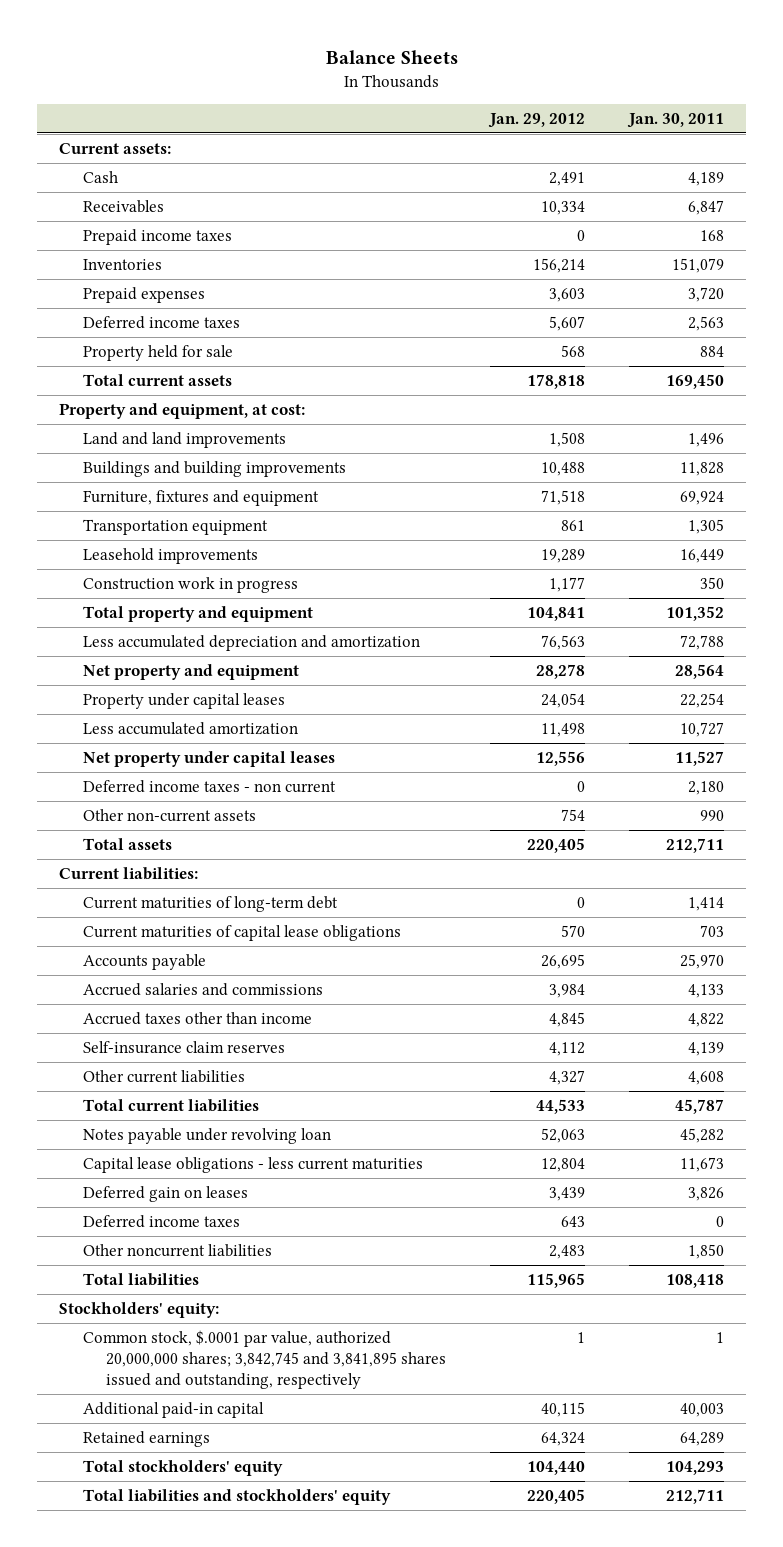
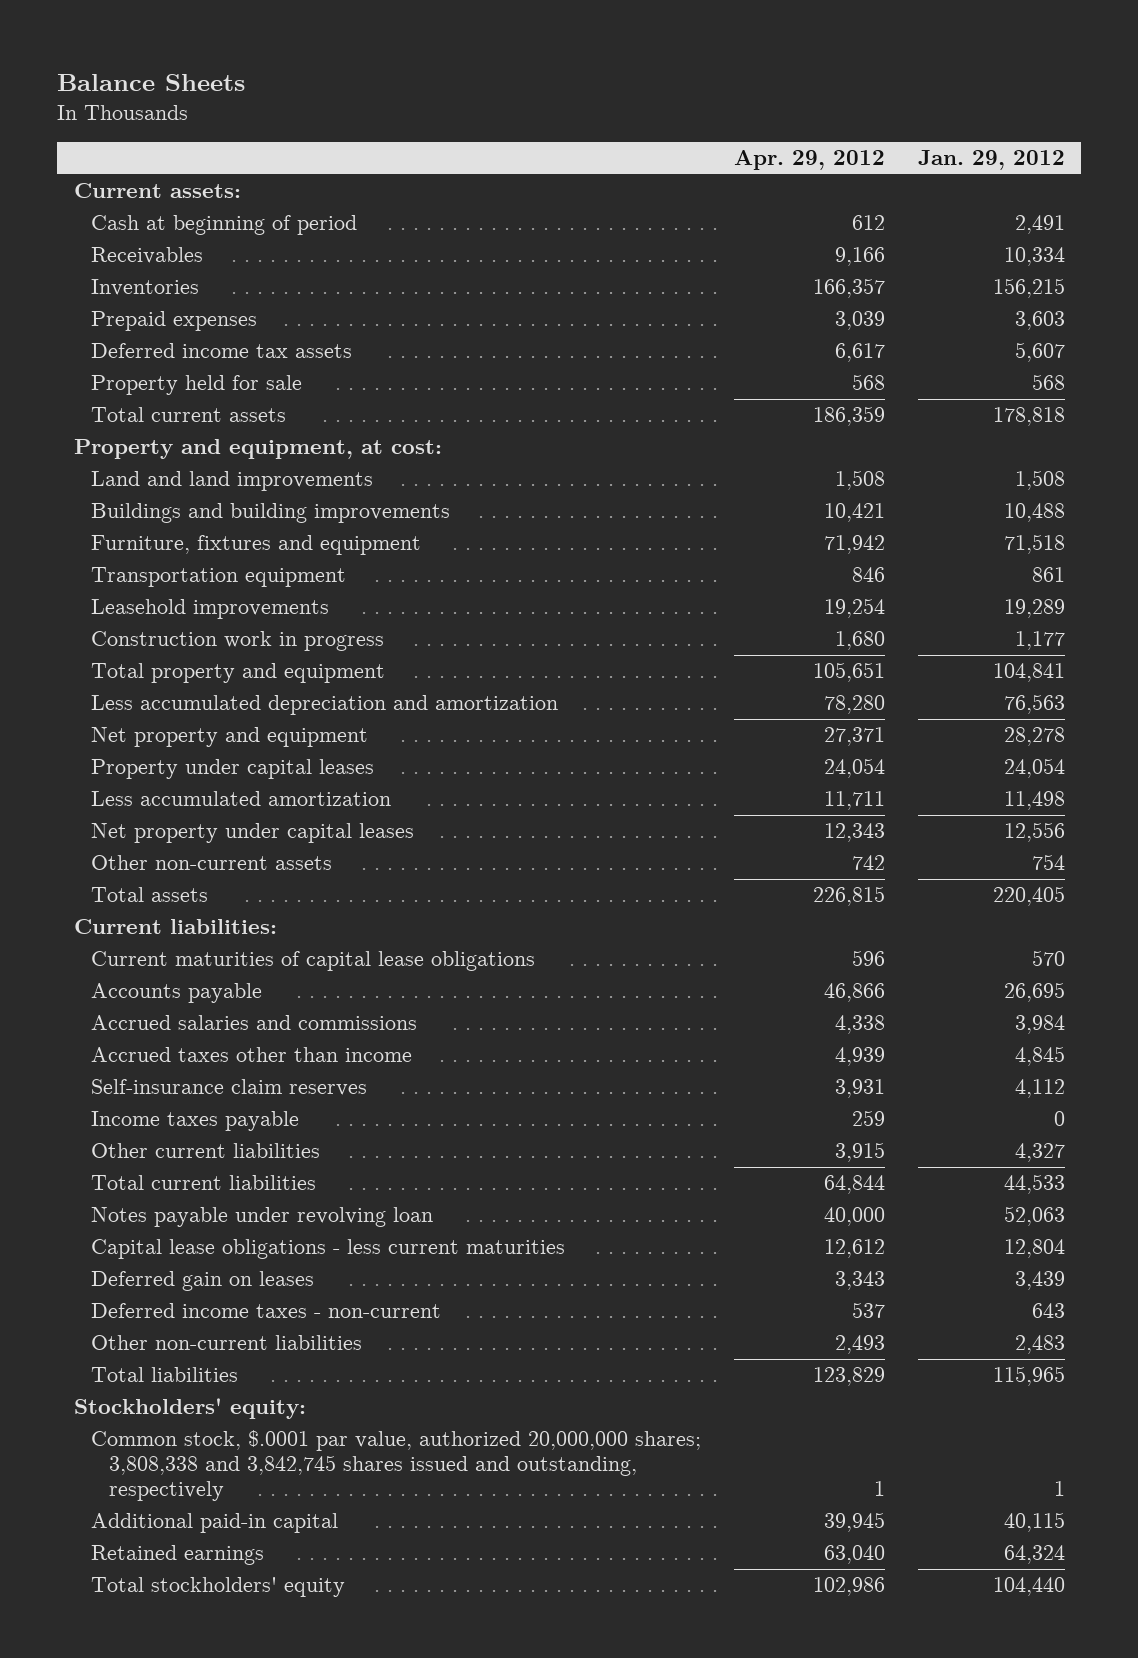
[627,112,725,128] Jan. 30, 2011 -> none
none -> [733,150,885,171] Apr. 29, 2012
[82,171,118,184] Cash -> [91,215,358,236] Cash at beginning of period
[82,229,232,246] Prepaid income taxes -> none
[533,258,586,274] 156,214 -> [992,278,1065,299] 156,215
[82,316,240,330] Deferred income taxes -> [91,343,353,359] Deferred income tax assets
[82,780,336,794] Deferred income taxes - non current -> none
[82,896,338,913] Current maturities of long-term debt -> none
none -> [91,1111,300,1132] Income taxes payable
[82,1215,240,1229] Deferred income taxes -> [91,1303,442,1319] Deferred income taxes - non-current
[82,1244,272,1258] Other noncurrent liabilities -> [91,1335,363,1351] Other non-current liabilities
[82,1330,447,1389] Common stock, $.0001 par value, authorized 20,000,000 shares; 3,842,745 and 3,841,895 shares issued and outstanding, respectively -> [91,1430,702,1502] Common stock, $.0001 par value, authorized 20,000,000 shares; 3,808,338 and 3,842,745 shares issued and outstanding, respectively
[82,1489,391,1506] Total liabilities and stockholders' equity -> none

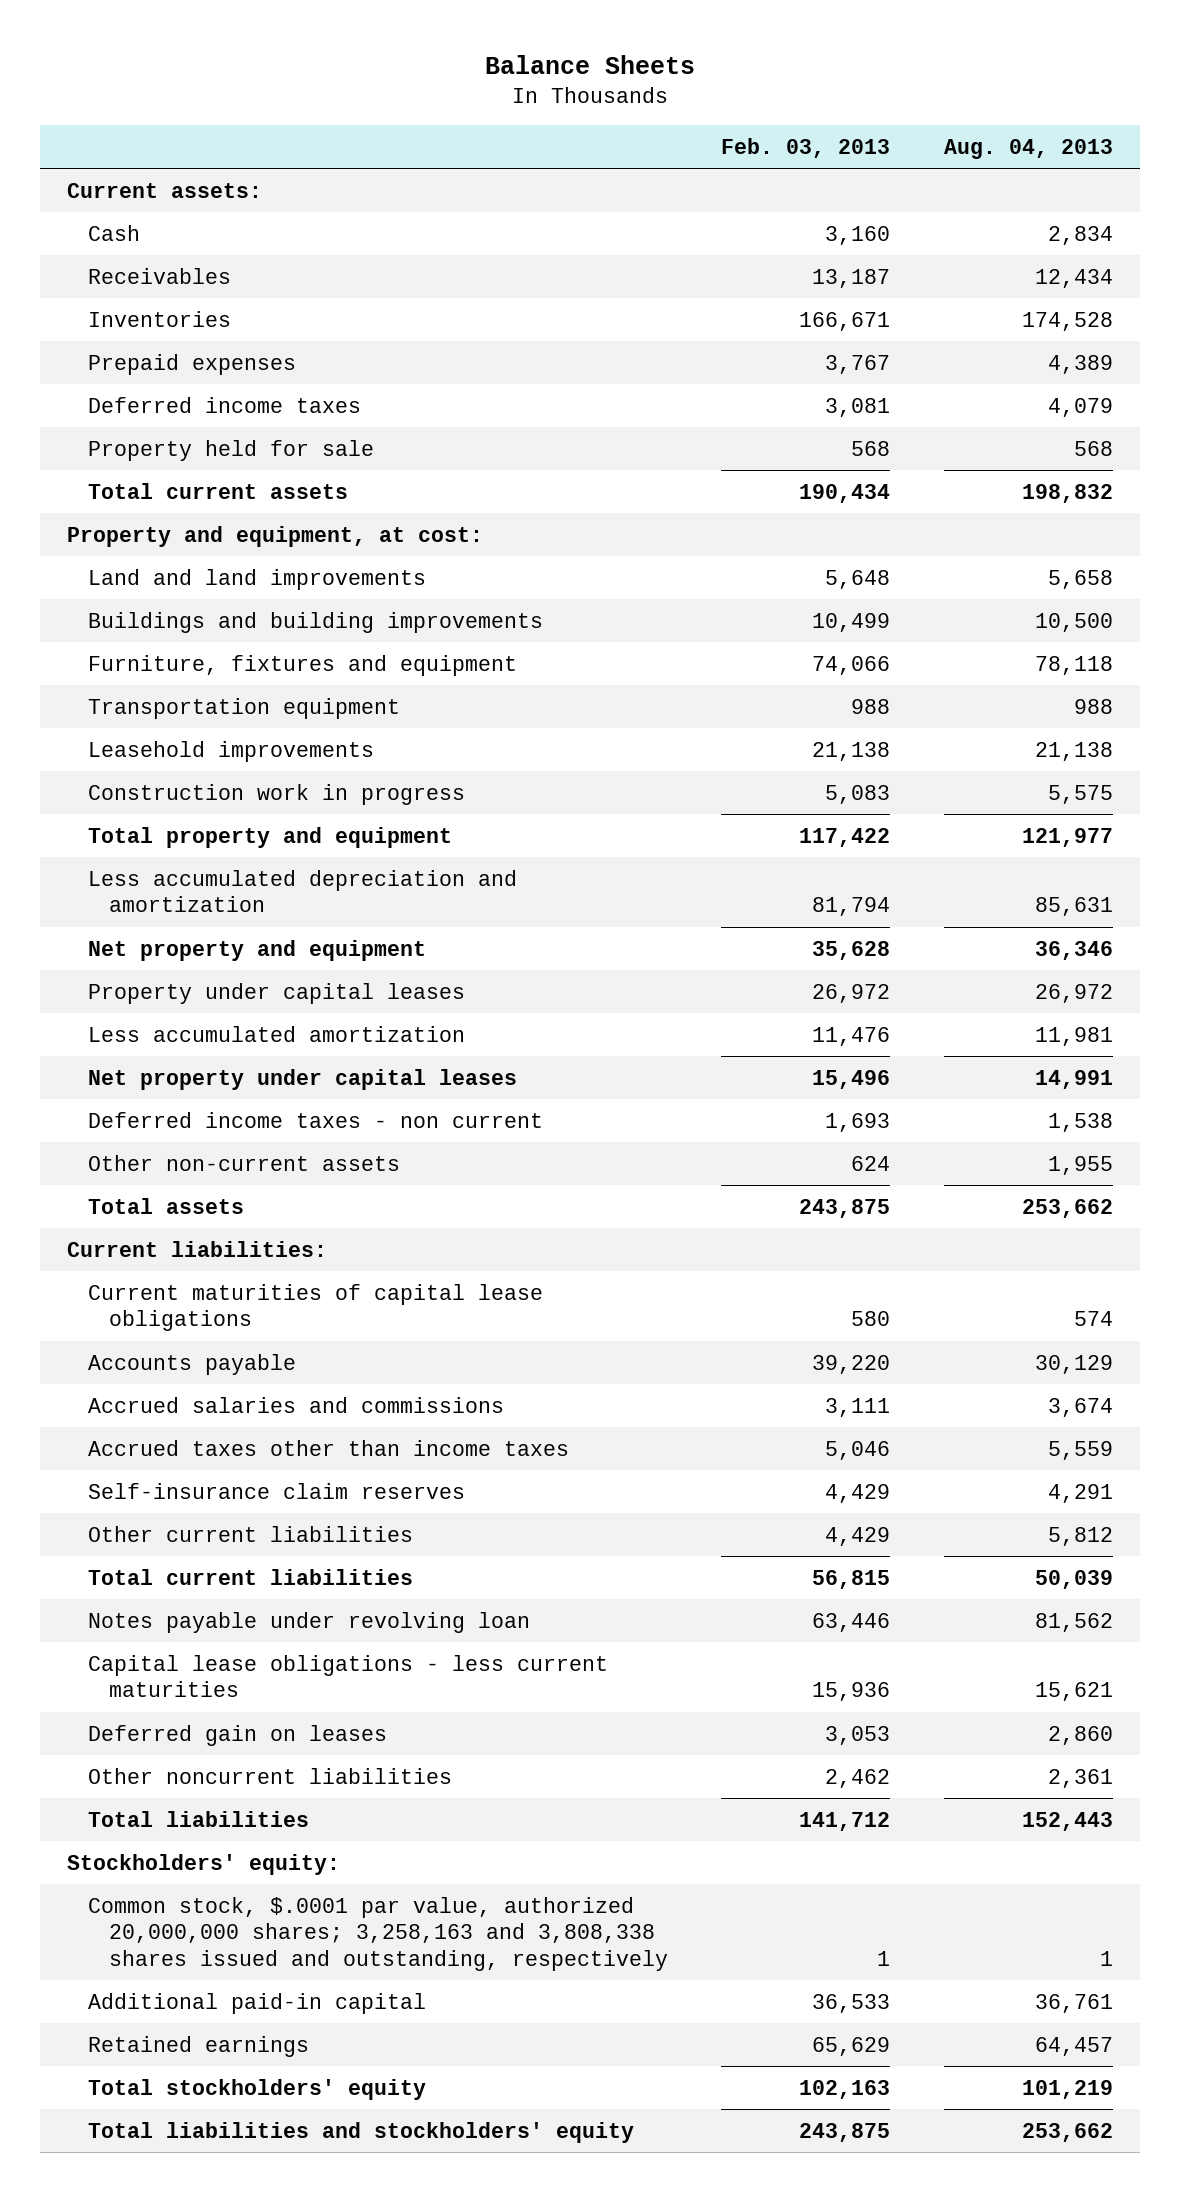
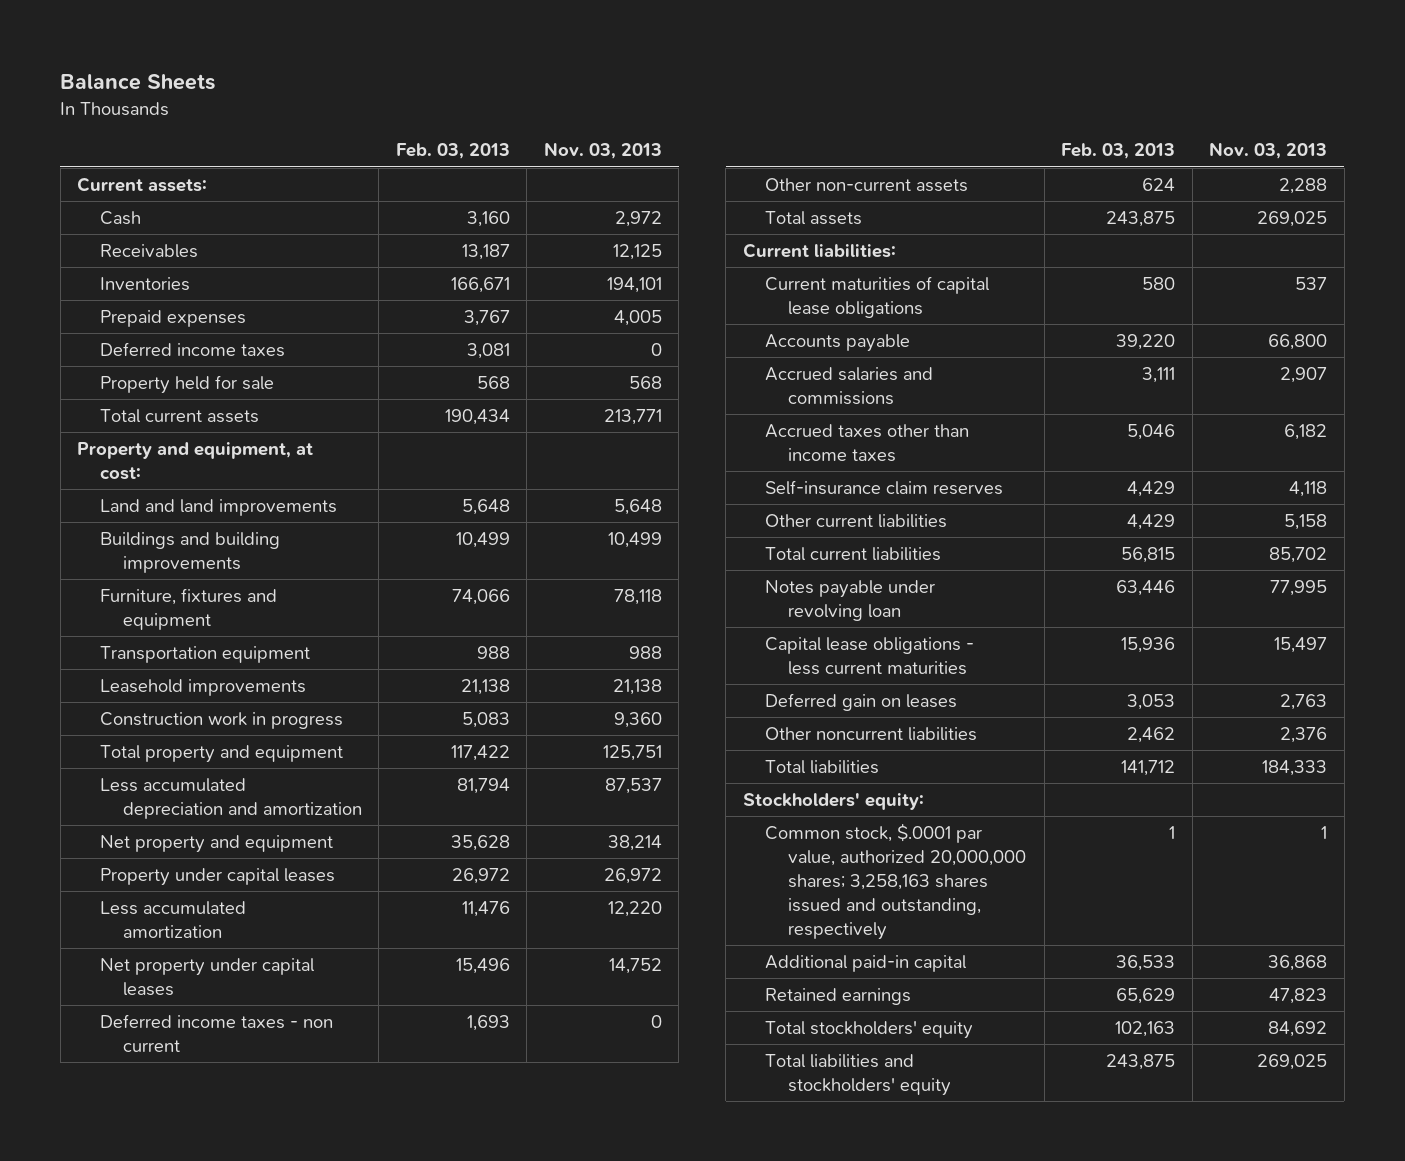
[944,138,1114,159] Aug. 04, 2013 -> none
none -> [543,142,662,160] Nov. 03, 2013
[87,1896,668,1971] Common stock, $.0001 par value, authorized 20,000,000 shares; 3,258,163 and 3,808,338 shares issued and outstanding, respectively -> [765,823,1027,940] Common stock, $.0001 par value, authorized 20,000,000 shares; 3,258,163 shares issued and outstanding, respectively

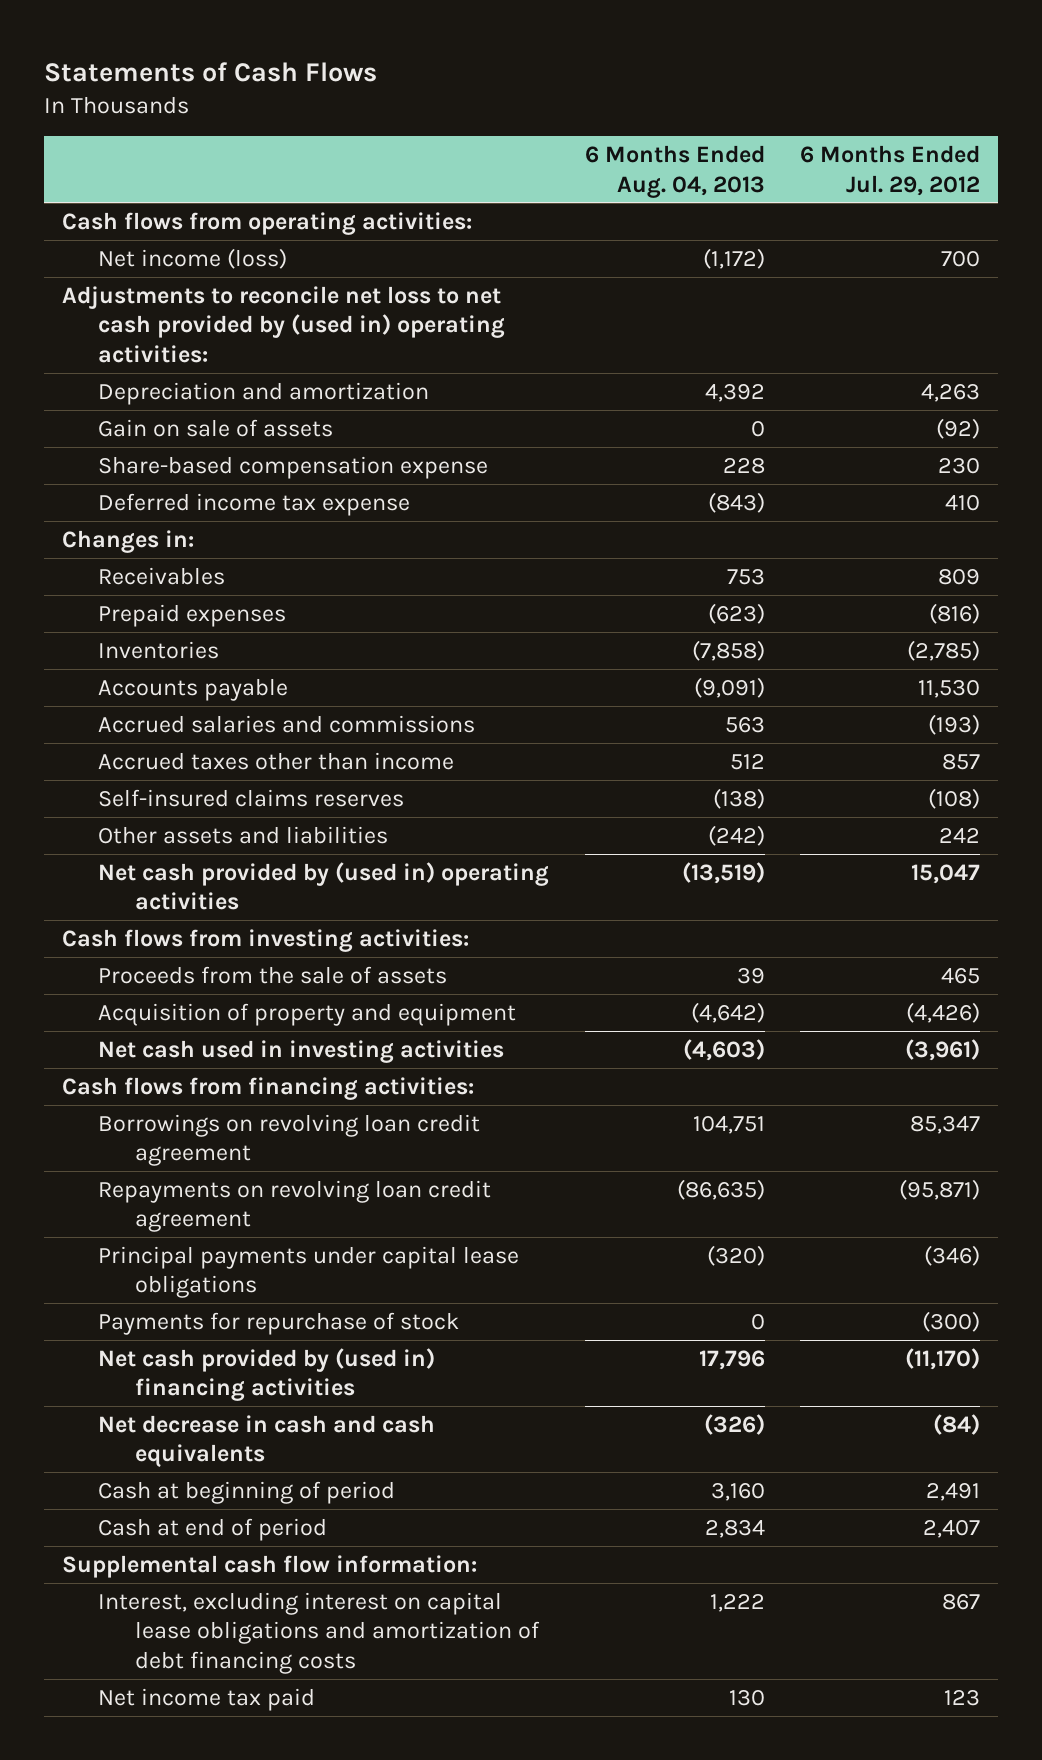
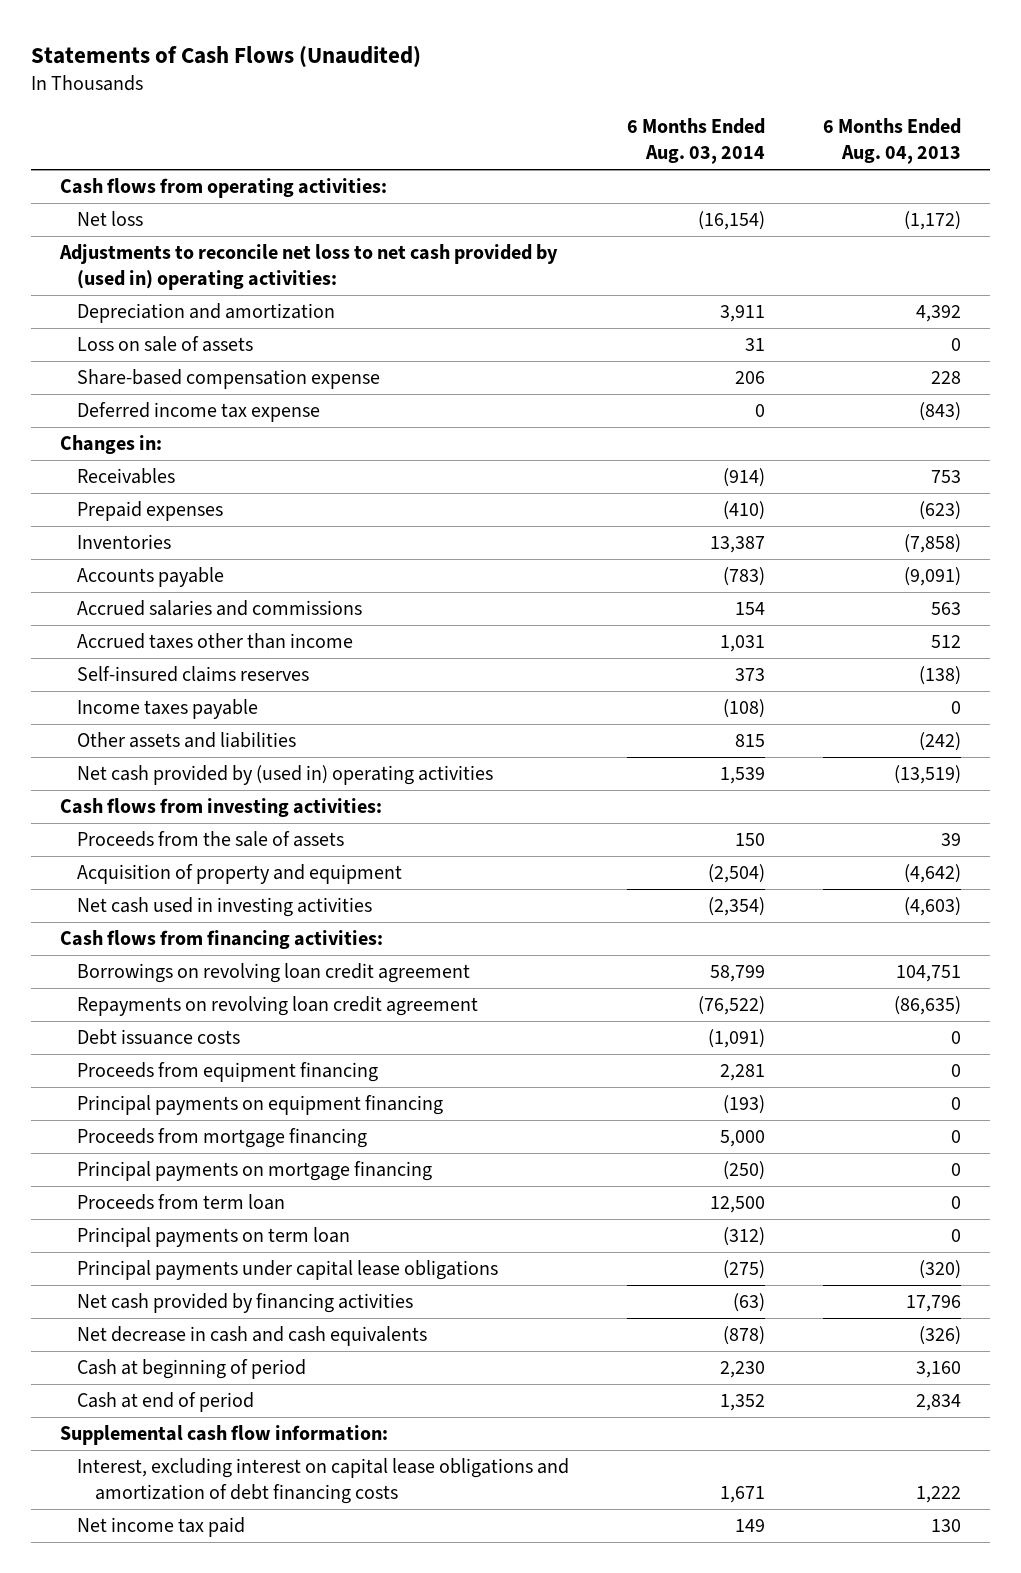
[43,61,377,82] Statements of Cash Flows -> [31,45,422,68] Statements of Cash Flows (Unaudited)
[800,144,981,196] 6 Months Ended Jul. 29, 2012 -> none
none -> [627,118,766,165] 6 Months Ended Aug. 03, 2014
[98,247,288,269] Net income (loss) -> [77,211,144,227] Net loss
[98,418,334,437] Gain on sale of assets -> [77,336,254,353] Loss on sale of assets
none -> [77,699,259,720] Income taxes payable
none -> [77,1029,241,1046] Debt issuance costs
none -> [77,1062,379,1083] Proceeds from equipment financing
none -> [77,1095,444,1116] Principal payments on equipment financing
none -> [77,1128,368,1149] Proceeds from mortgage financing
none -> [77,1161,433,1182] Principal payments on mortgage financing
none -> [77,1194,286,1211] Proceeds from term loan
none -> [77,1227,351,1248] Principal payments on term loan
[98,1311,460,1335] Payments for repurchase of stock -> none
[98,1347,436,1402] Net cash provided by (used in) financing activities -> [77,1293,414,1314] Net cash provided by financing activities

